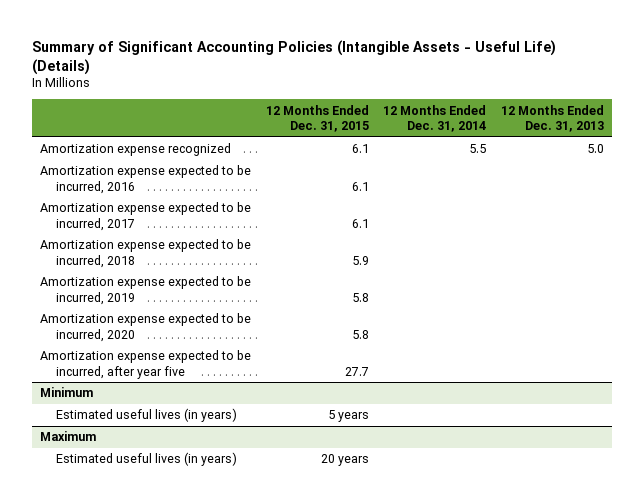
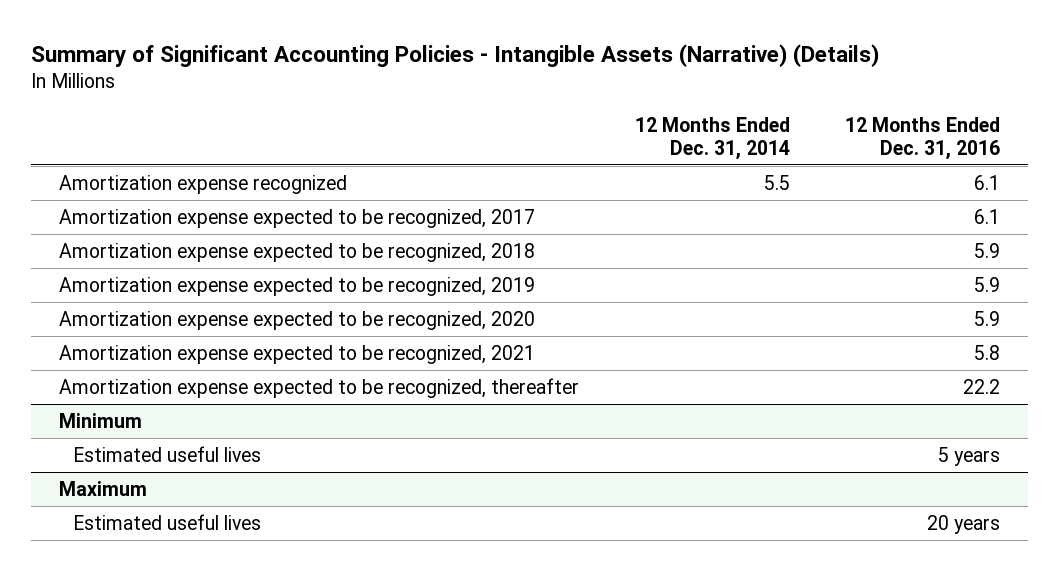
[32,39,557,75] Summary of Significant Accounting Policies (Intangible Assets - Useful Life) (Details) -> [31,43,880,67] Summary of Significant Accounting Policies - Intangible Assets (Narrative) (Details)
[265,104,369,133] 12 Months Ended Dec. 31, 2015 -> none
[501,104,605,133] 12 Months Ended Dec. 31, 2013 -> none
none -> [845,117,1001,160] 12 Months Ended Dec. 31, 2016
[39,165,251,194] Amortization expense expected to be incurred, 2016 -> [59,209,536,229] Amortization expense expected to be recognized, 2017
[39,202,251,231] Amortization expense expected to be incurred, 2017 -> [59,243,536,263] Amortization expense expected to be recognized, 2018
[39,239,251,268] Amortization expense expected to be incurred, 2018 -> [59,277,536,297] Amortization expense expected to be recognized, 2019
[39,276,251,305] Amortization expense expected to be incurred, 2019 -> [59,311,536,331] Amortization expense expected to be recognized, 2020
[39,313,251,342] Amortization expense expected to be incurred, 2020 -> [59,345,536,365] Amortization expense expected to be recognized, 2021
[39,350,251,379] Amortization expense expected to be incurred, after year five -> [59,378,580,399] Amortization expense expected to be recognized, thereafter
[55,408,237,423] Estimated useful lives (in years) -> [73,446,262,463] Estimated useful lives
[55,452,237,467] Estimated useful lives (in years) -> [73,514,262,531] Estimated useful lives

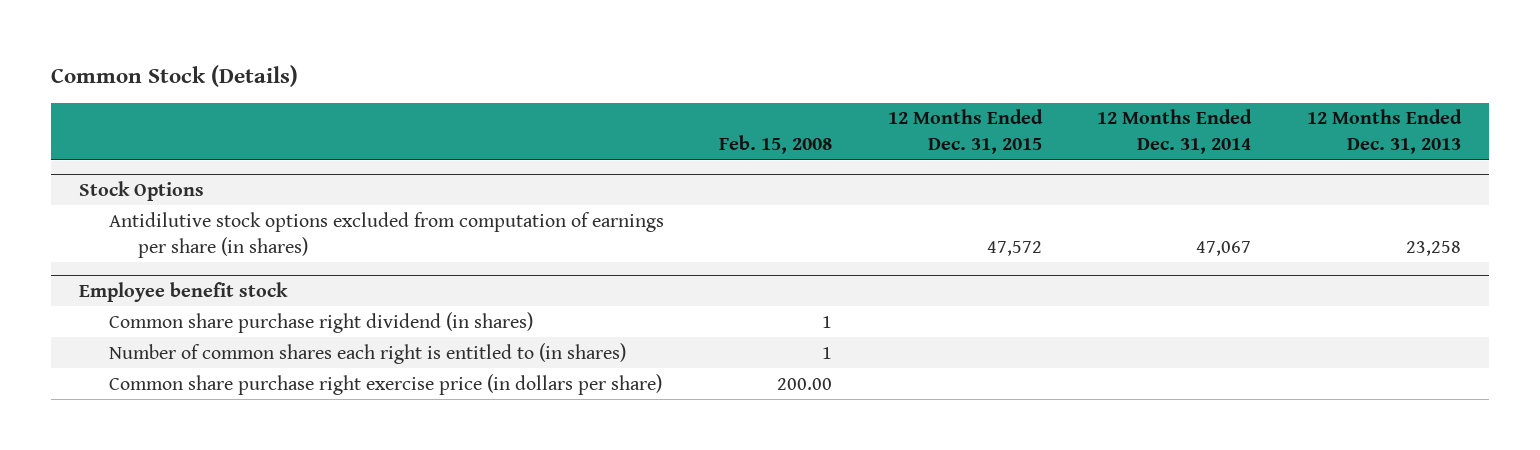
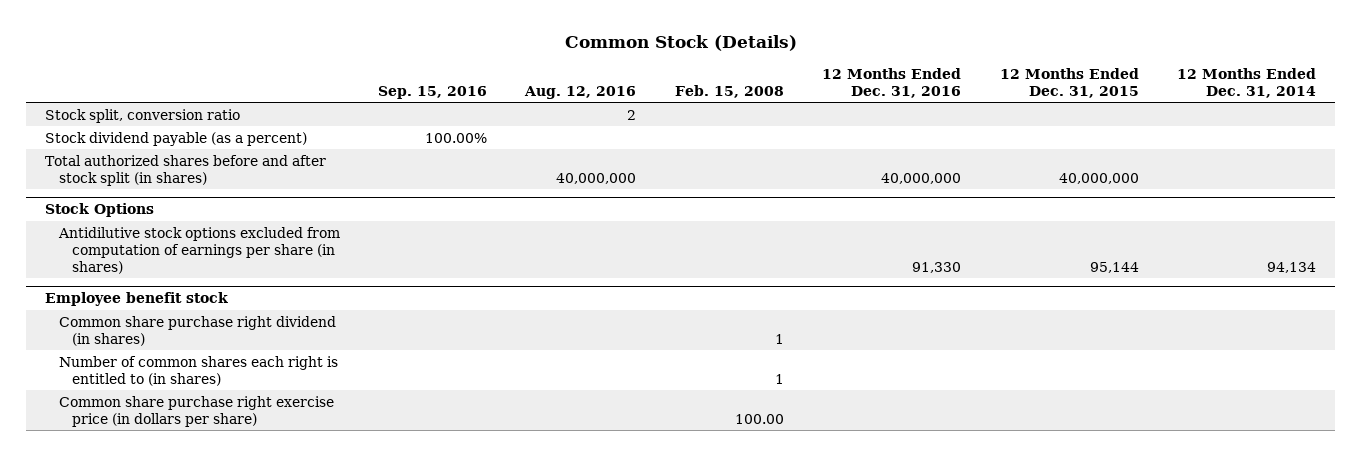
[1307,109,1463,155] 12 Months Ended Dec. 31, 2013 -> none
none -> [377,86,487,100] Sep. 15, 2016
none -> [524,86,637,100] Aug. 12, 2016
none -> [822,68,962,99] 12 Months Ended Dec. 31, 2016
none -> [45,108,241,123] Stock split, conversion ratio
none -> [45,131,308,146] Stock dividend payable (as a percent)
none -> [45,154,327,186] Total authorized shares before and after stock split (in shares)
[986,240,1042,256] 47,572 -> [1089,261,1139,273] 95,144
[1196,240,1252,256] 47,067 -> [1266,261,1316,273] 94,134
[777,377,833,390] 200.00 -> [734,413,784,424] 100.00

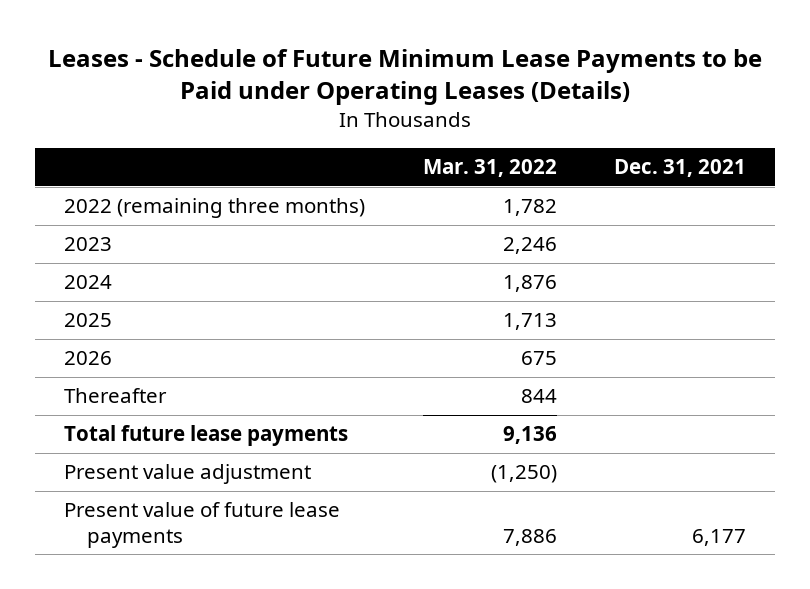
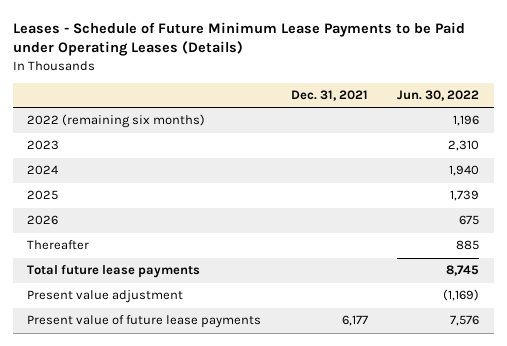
[422,159,557,178] Mar. 31, 2022 -> none
none -> [397,89,480,101] Jun. 30, 2022
[63,198,365,219] 2022 (remaining three months) -> [27,114,206,129] 2022 (remaining six months)

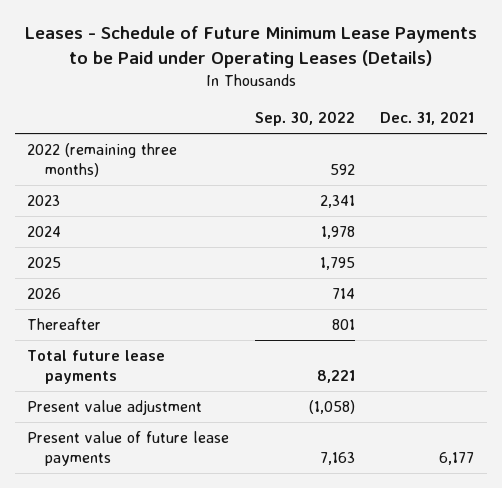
[397,89,480,101] Jun. 30, 2022 -> none
none -> [254,111,355,127] Sep. 30, 2022
[27,114,206,129] 2022 (remaining six months) -> [27,142,178,177] 2022 (remaining three months)

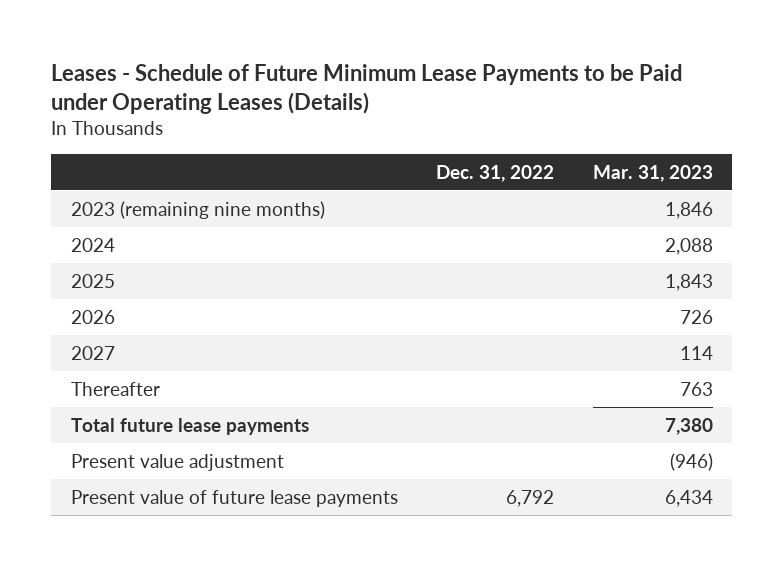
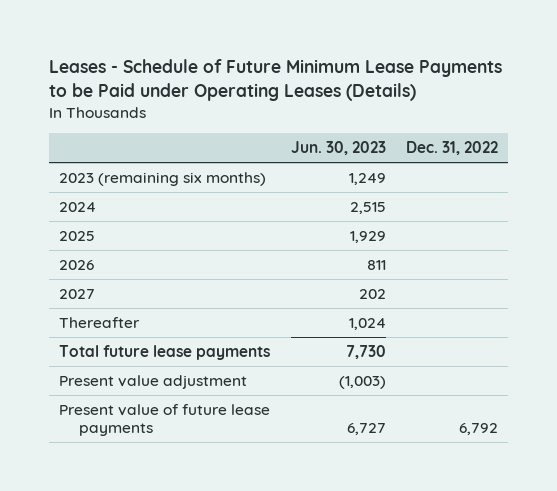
[592,164,713,182] Mar. 31, 2023 -> none
none -> [290,141,386,156] Jun. 30, 2023
[70,200,325,219] 2023 (remaining nine months) -> [59,171,267,186] 2023 (remaining six months)

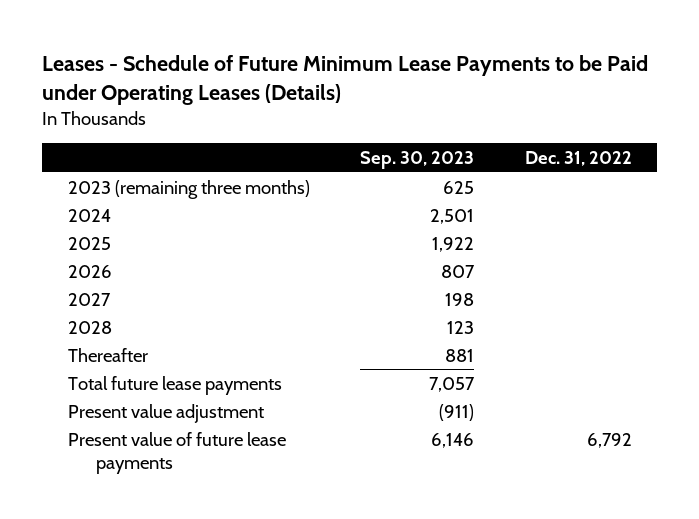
[290,141,386,156] Jun. 30, 2023 -> none
none -> [360,151,475,170] Sep. 30, 2023
[59,171,267,186] 2023 (remaining six months) -> [67,179,310,199] 2023 (remaining three months)
none -> [67,320,112,334] 2028

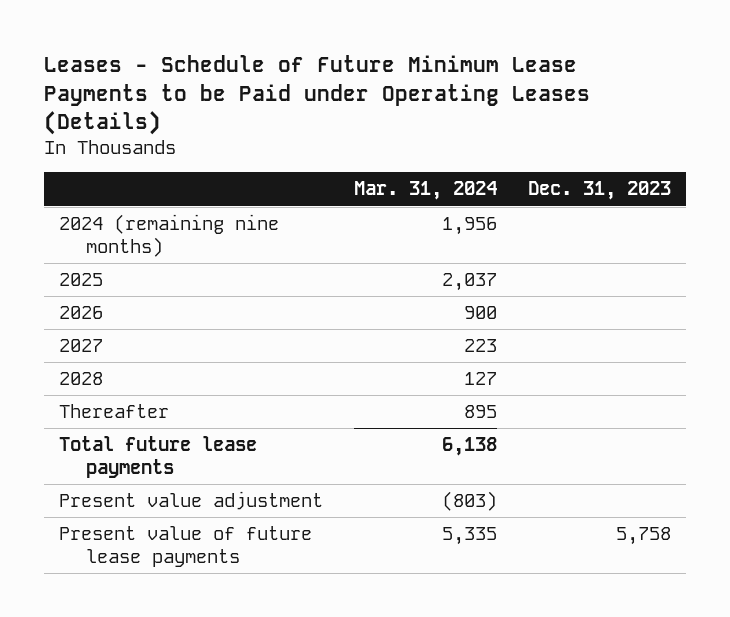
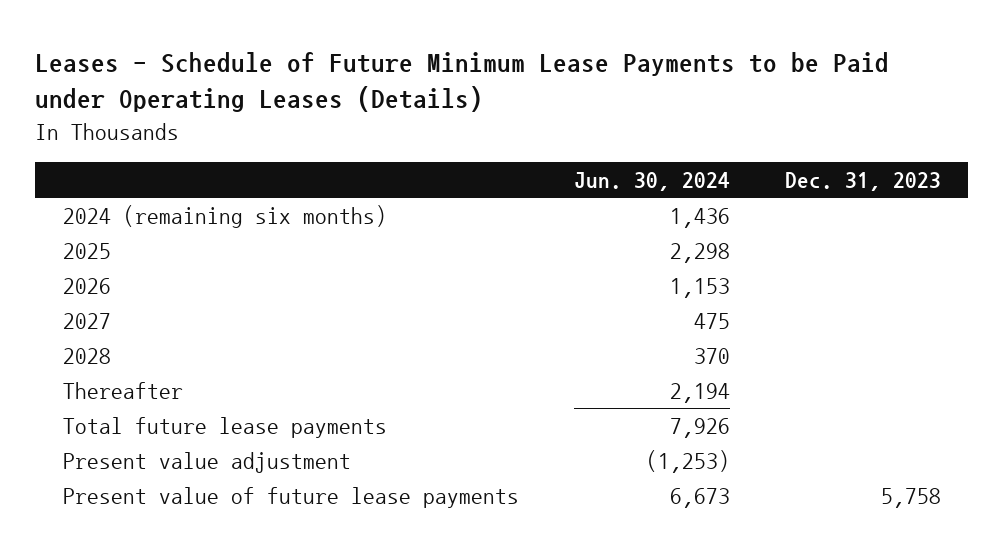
[354,181,498,201] Mar. 31, 2024 -> none
none -> [573,172,730,192] Jun. 30, 2024
[59,214,280,258] 2024 (remaining nine months) -> [62,205,387,229] 2024 (remaining six months)

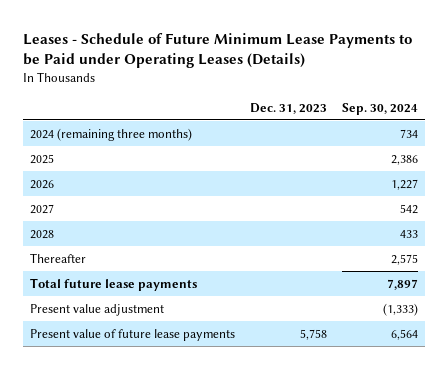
[573,172,730,192] Jun. 30, 2024 -> none
none -> [341,102,418,115] Sep. 30, 2024
[62,205,387,229] 2024 (remaining six months) -> [30,127,193,141] 2024 (remaining three months)

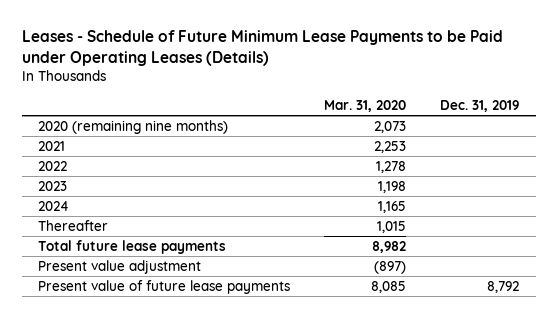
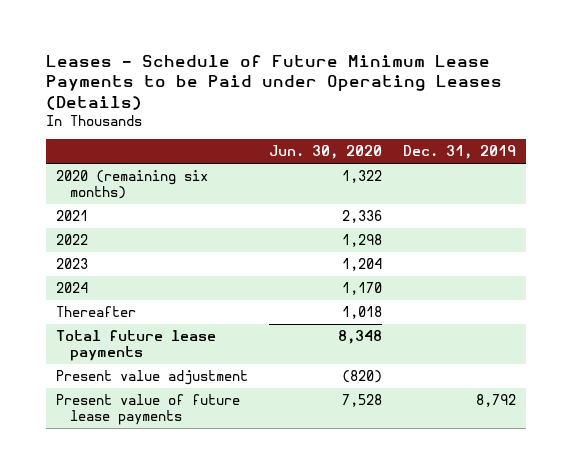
[324,99,407,112] Mar. 31, 2020 -> none
none -> [268,145,382,160] Jun. 30, 2020
[38,119,229,134] 2020 (remaining nine months) -> [56,170,209,200] 2020 (remaining six months)

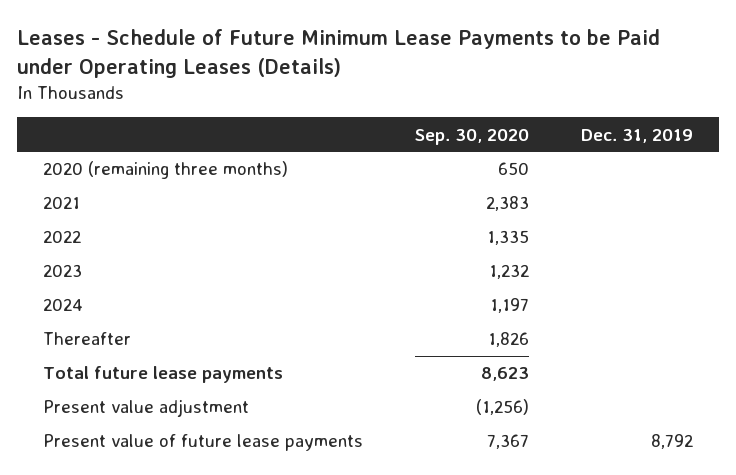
[268,145,382,160] Jun. 30, 2020 -> none
none -> [414,128,529,145] Sep. 30, 2020
[56,170,209,200] 2020 (remaining six months) -> [42,161,288,180] 2020 (remaining three months)

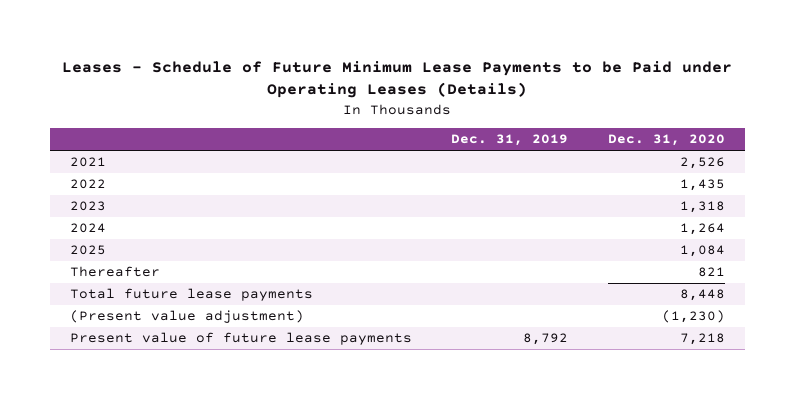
[414,128,529,145] Sep. 30, 2020 -> none
none -> [608,134,726,147] Dec. 31, 2020
[42,161,288,180] 2020 (remaining three months) -> none
none -> [69,245,106,256] 2025
[42,399,249,418] Present value adjustment -> [69,310,304,324] (Present value adjustment)

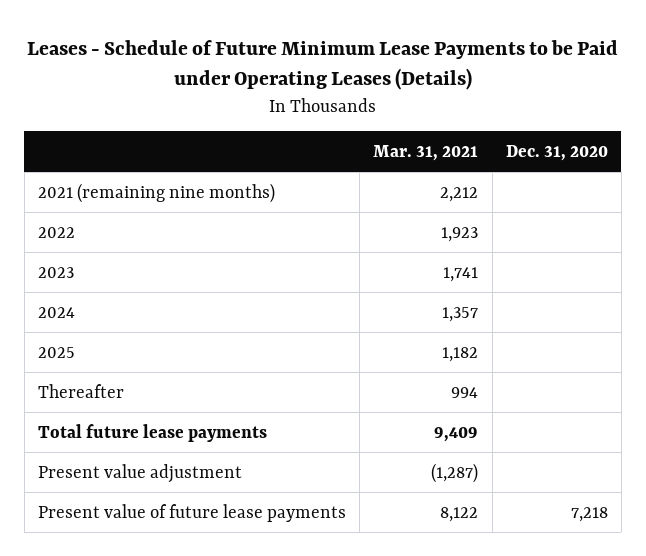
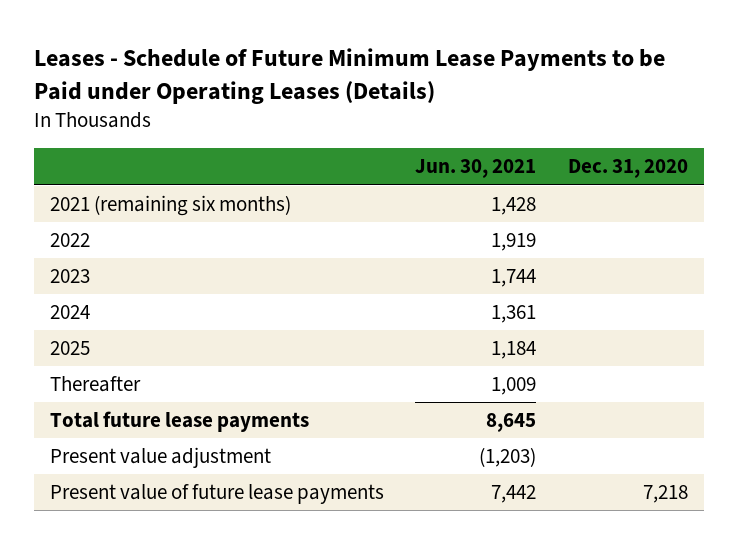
[373,144,479,161] Mar. 31, 2021 -> none
none -> [415,159,537,179] Jun. 30, 2021
[38,182,276,203] 2021 (remaining nine months) -> [49,195,291,217] 2021 (remaining six months)

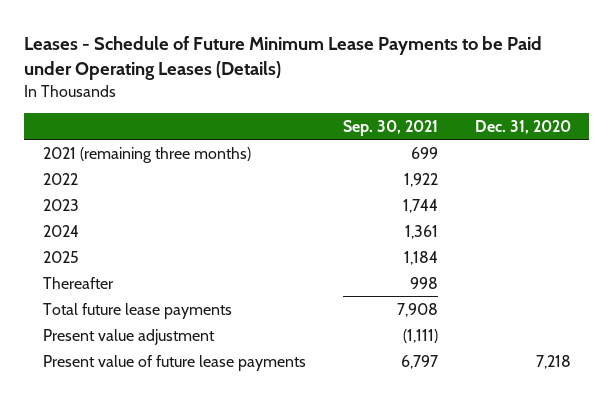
[415,159,537,179] Jun. 30, 2021 -> none
none -> [342,119,438,136] Sep. 30, 2021
[49,195,291,217] 2021 (remaining six months) -> [42,146,251,163] 2021 (remaining three months)

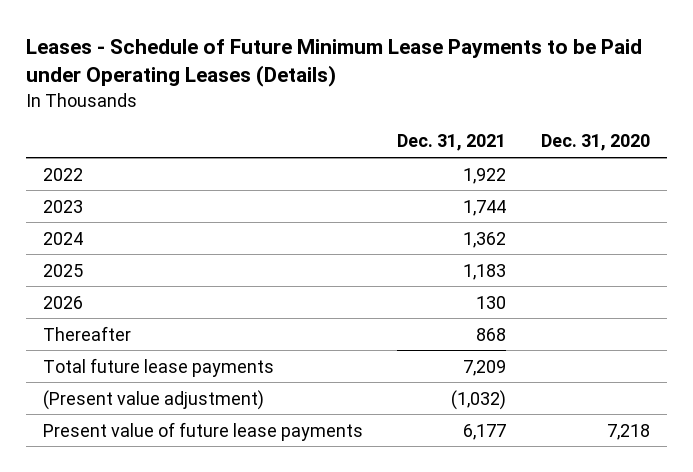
[342,119,438,136] Sep. 30, 2021 -> none
none -> [397,134,507,152] Dec. 31, 2021
[42,146,251,163] 2021 (remaining three months) -> none
none -> [42,295,83,309] 2026
[42,328,215,345] Present value adjustment -> [42,389,264,410] (Present value adjustment)

